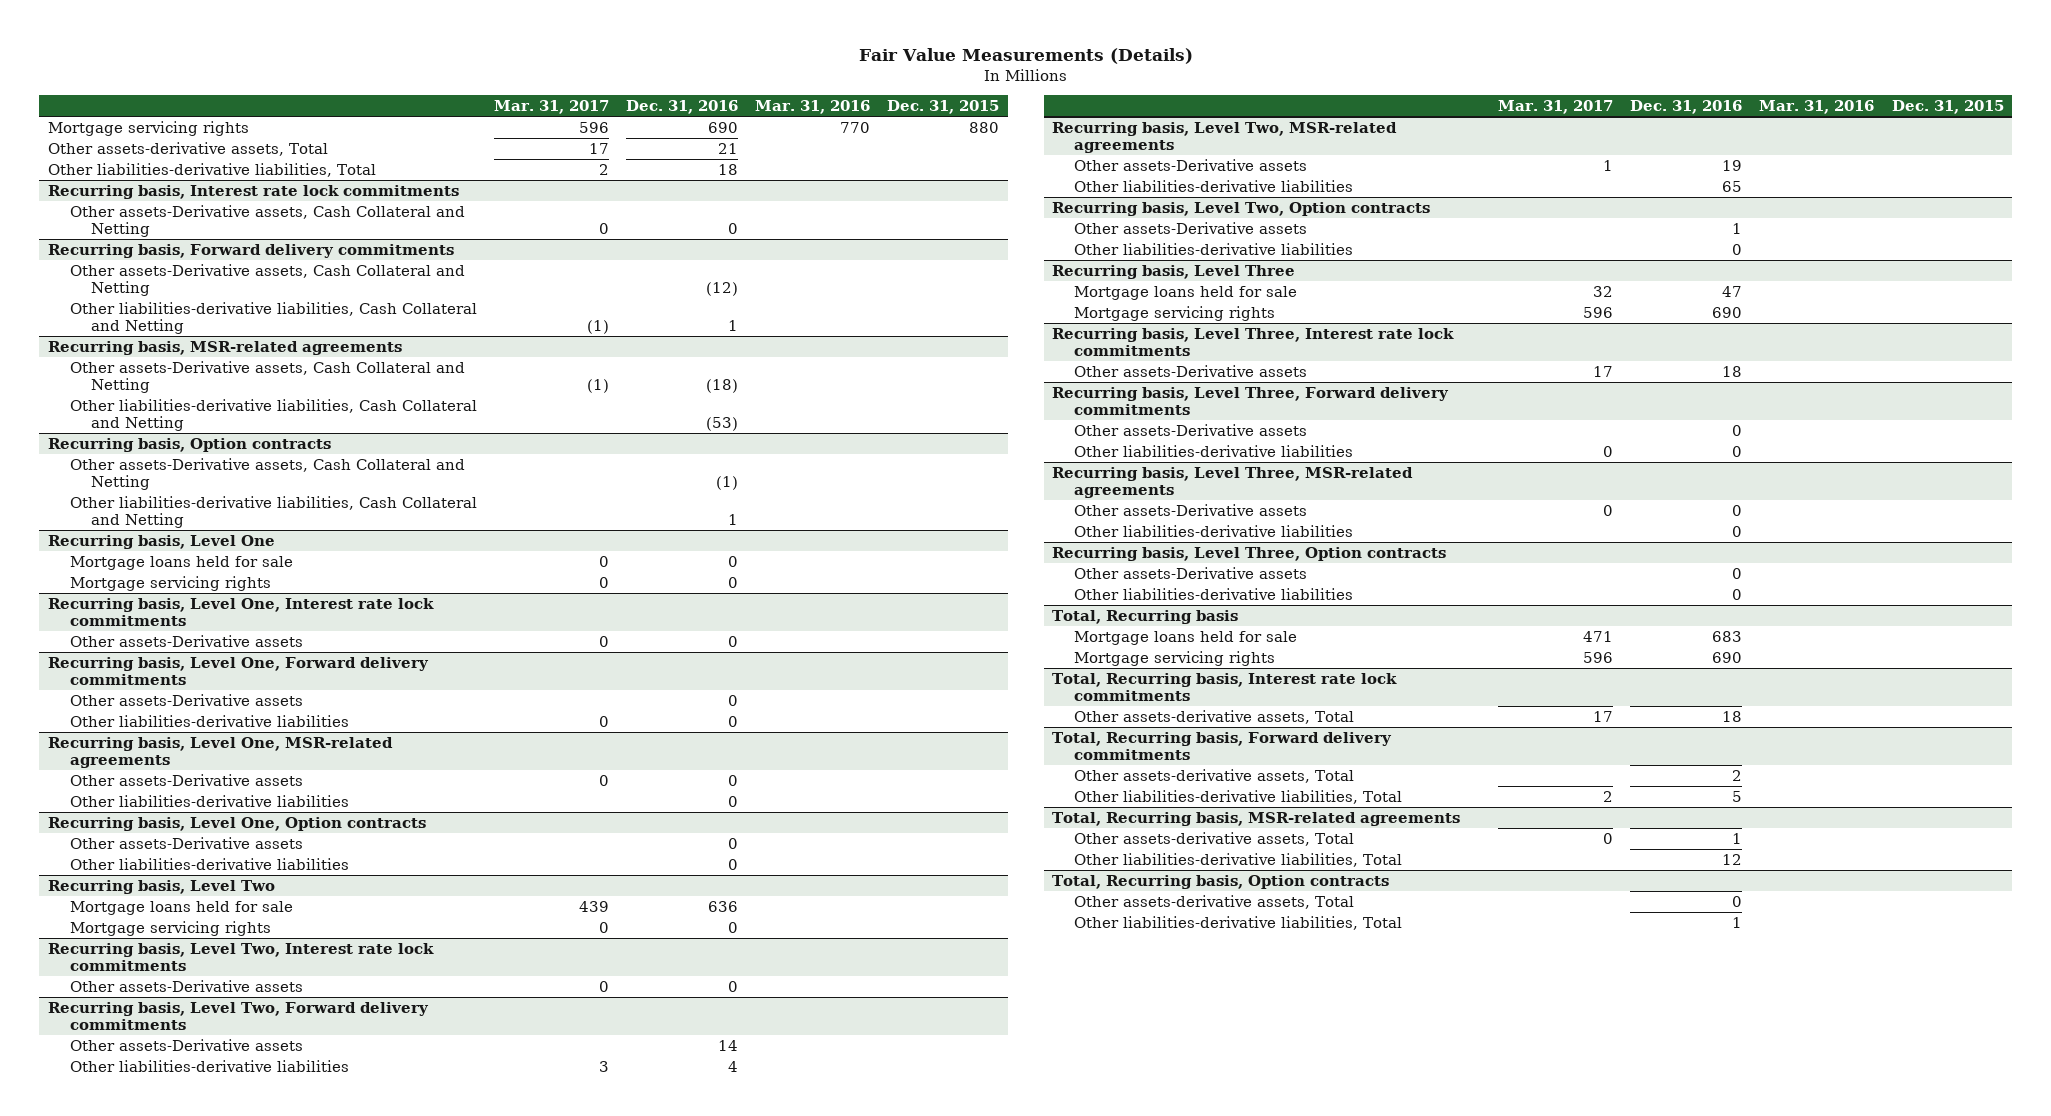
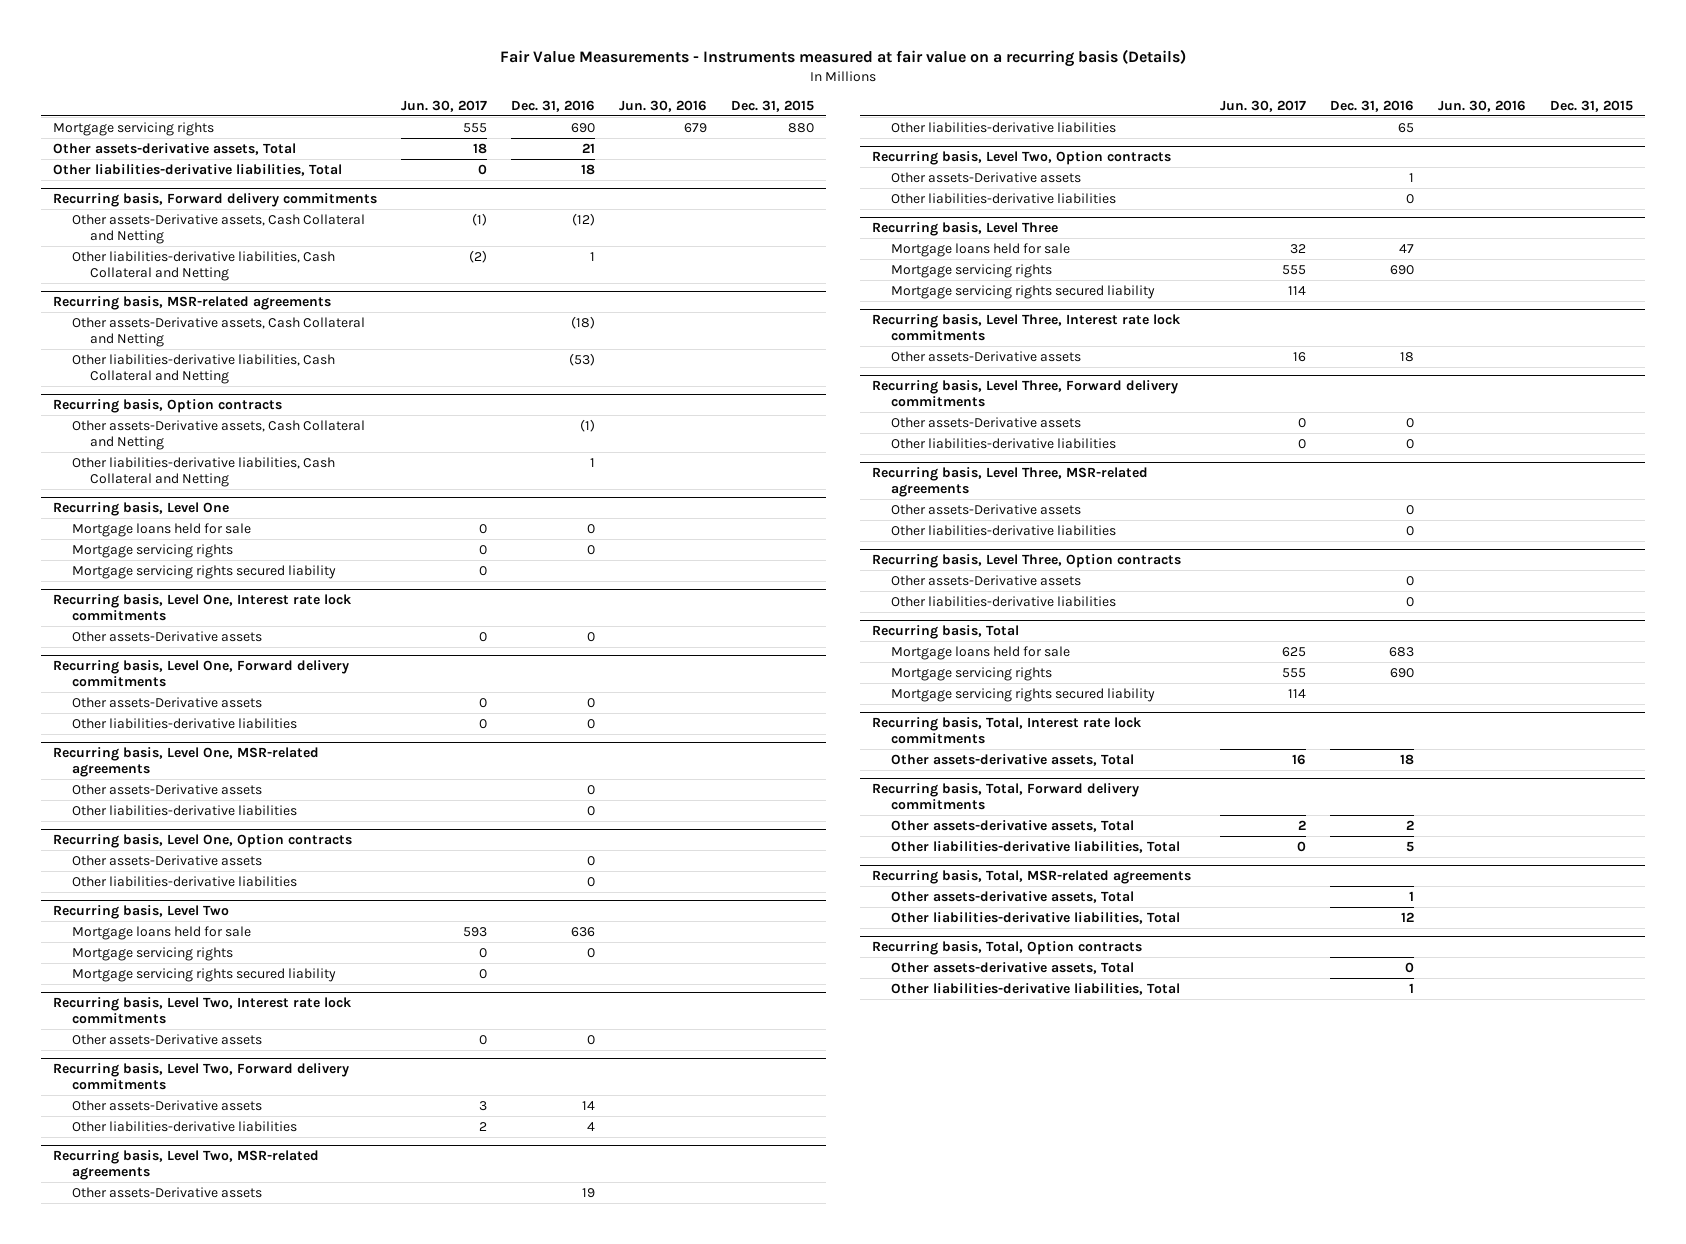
[858,48,1193,65] Fair Value Measurements (Details) -> [499,49,1186,68] Fair Value Measurements - Instruments measured at fair value on a recurring basis (Details)
[493,99,609,114] Mar. 31, 2017 -> none
[755,99,871,114] Mar. 31, 2016 -> none
none -> [400,99,487,112] Jun. 30, 2017
none -> [618,99,707,112] Jun. 30, 2016
[47,184,459,199] Recurring basis, Interest rate lock commitments -> none
[69,204,465,237] Other assets-Derivative assets, Cash Collateral and Netting -> none
none -> [71,564,336,579] Mortgage servicing rights secured liability
none -> [71,967,336,982] Mortgage servicing rights secured liability
none -> [890,284,1155,299] Mortgage servicing rights secured liability
[1052,609,1239,624] Total, Recurring basis -> [872,624,1020,639] Recurring basis, Total
none -> [890,687,1155,702] Mortgage servicing rights secured liability
[1052,672,1398,701] Total, Recurring basis, Interest rate lock commitments -> [872,716,1143,745] Recurring basis, Total, Interest rate lock commitments
[1052,731,1393,760] Total, Recurring basis, Forward delivery commitments -> [872,782,1140,811] Recurring basis, Total, Forward delivery commitments
[1052,811,1461,826] Total, Recurring basis, MSR-related agreements -> [872,869,1192,884] Recurring basis, Total, MSR-related agreements
[1052,874,1390,889] Total, Recurring basis, Option contracts -> [872,940,1143,955] Recurring basis, Total, Option contracts

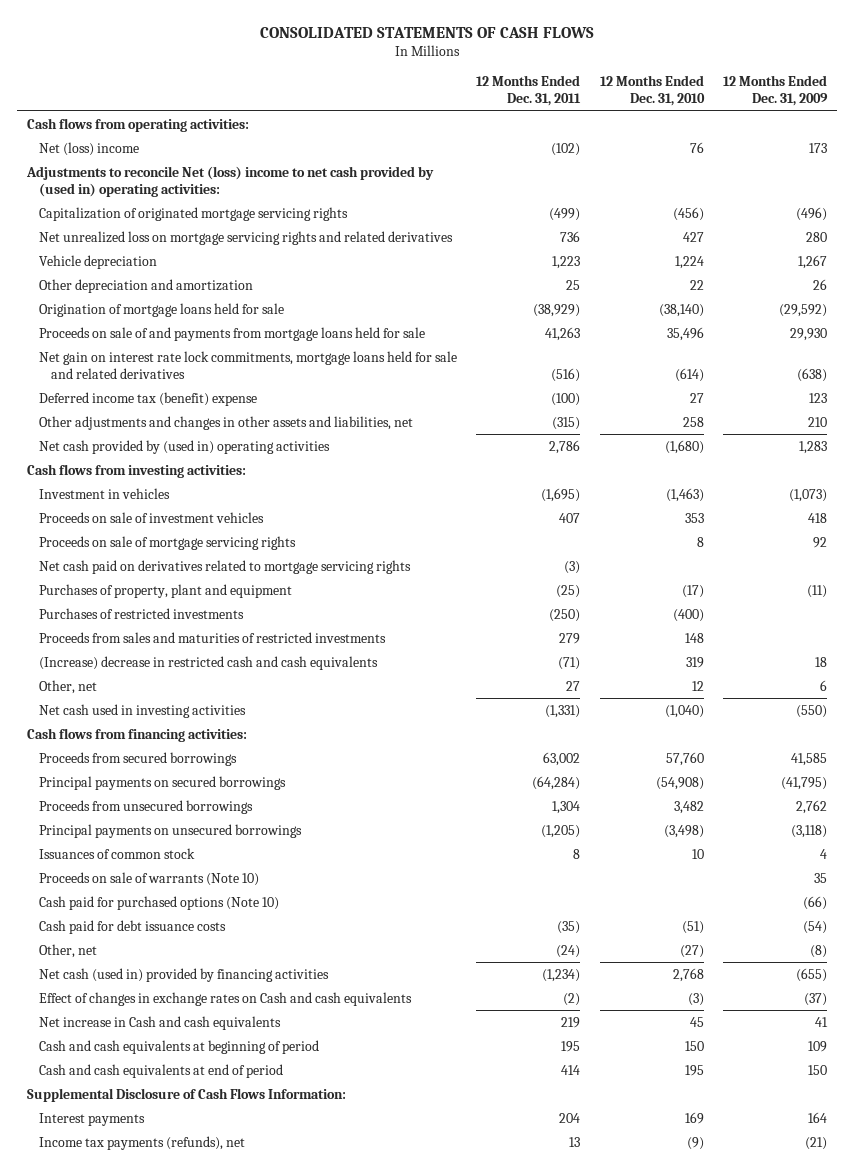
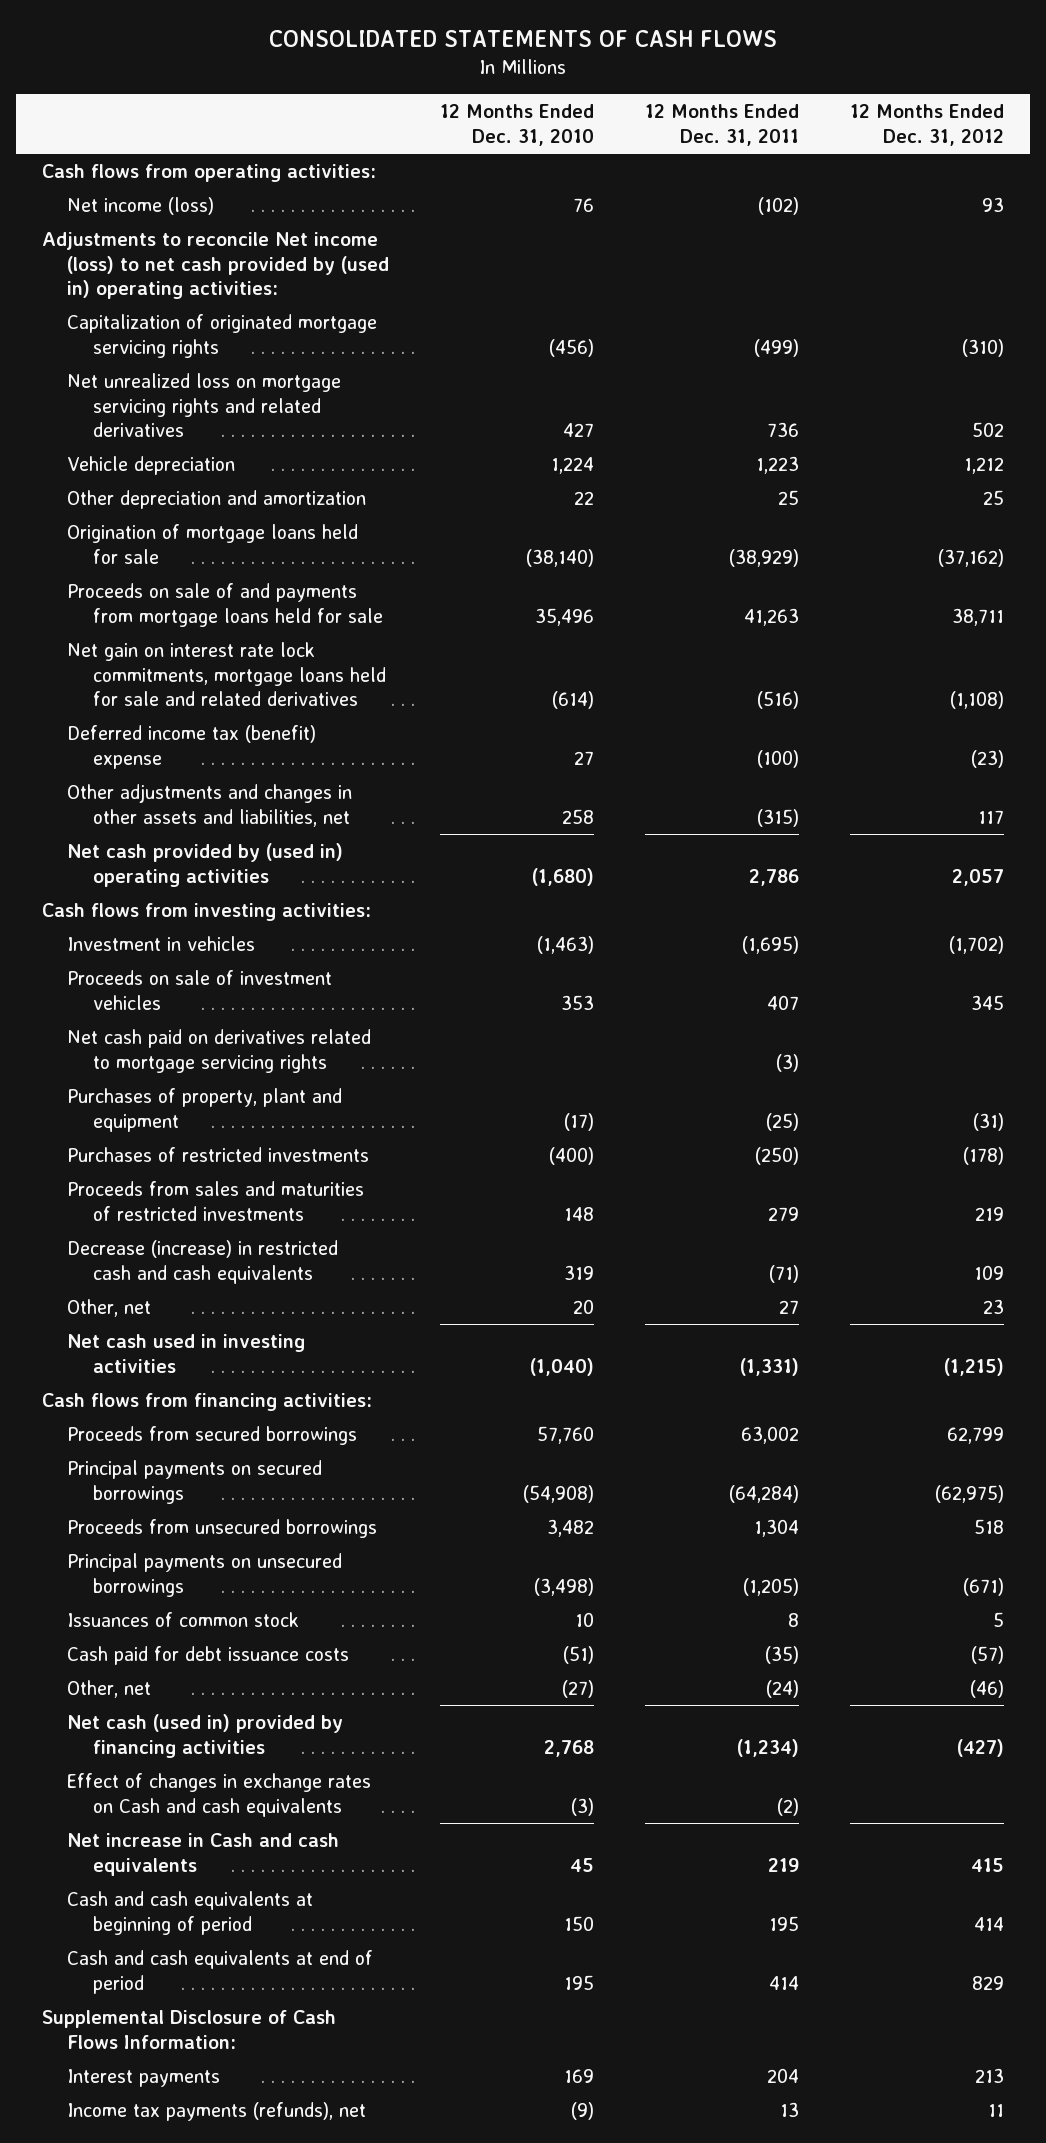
[722,74,828,106] 12 Months Ended Dec. 31, 2009 -> none
none -> [850,104,1005,146] 12 Months Ended Dec. 31, 2012
[39,141,140,156] Net (loss) income -> [67,196,215,215] Net income (loss)
[26,165,435,197] Adjustments to reconcile Net (loss) income to net cash provided by (used in) operating activities: -> [41,231,390,300] Adjustments to reconcile Net income (loss) to net cash provided by (used in) operating activities:
[39,535,297,550] Proceeds on sale of mortgage servicing rights -> none
[39,655,379,670] (Increase) decrease in restricted cash and cash equivalents -> [67,1239,339,1284] Decrease (increase) in restricted cash and cash equivalents
[691,680,704,691] 12 -> [573,1298,595,1314] 20
[39,871,260,886] Proceeds on sale of warrants (Note 10) -> none
[39,895,280,910] Cash paid for purchased options (Note 10) -> none

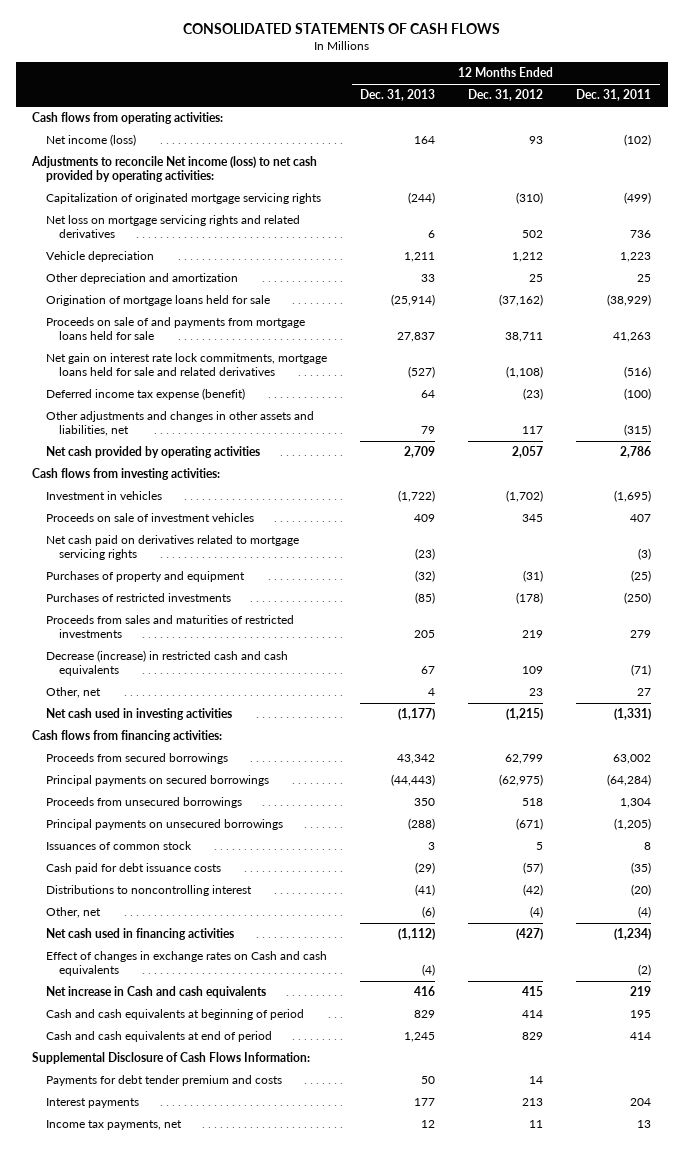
[440,104,595,146] 12 Months Ended Dec. 31, 2010 -> none
none -> [359,89,435,102] Dec. 31, 2013
[41,231,390,300] Adjustments to reconcile Net income (loss) to net cash provided by (used in) operating activities: -> [31,156,318,183] Adjustments to reconcile Net income (loss) to net cash provided by operating activities:
[67,372,342,438] Net unrealized loss on mortgage servicing rights and related derivatives -> [45,215,300,239] Net loss on mortgage servicing rights and related derivatives
[67,724,317,769] Deferred income tax (benefit) expense -> [45,388,245,401] Deferred income tax expense (benefit)
[67,842,344,887] Net cash provided by (used in) operating activities -> [45,446,260,459] Net cash provided by operating activities
[67,1087,343,1132] Purchases of property, plant and equipment -> [45,571,245,583] Purchases of property and equipment
none -> [45,885,252,897] Distributions to noncontrolling interest
[766,1679,800,1698] (24) -> [638,906,652,919] (4)
[970,1679,1005,1698] (46) -> [530,906,544,919] (4)
[67,1713,344,1758] Net cash (used in) provided by financing activities -> [45,928,234,941] Net cash used in financing activities
none -> [45,1075,282,1087] Payments for debt tender premium and costs
[67,2101,367,2121] Income tax payments (refunds), net -> [45,1120,182,1131] Income tax payments, net

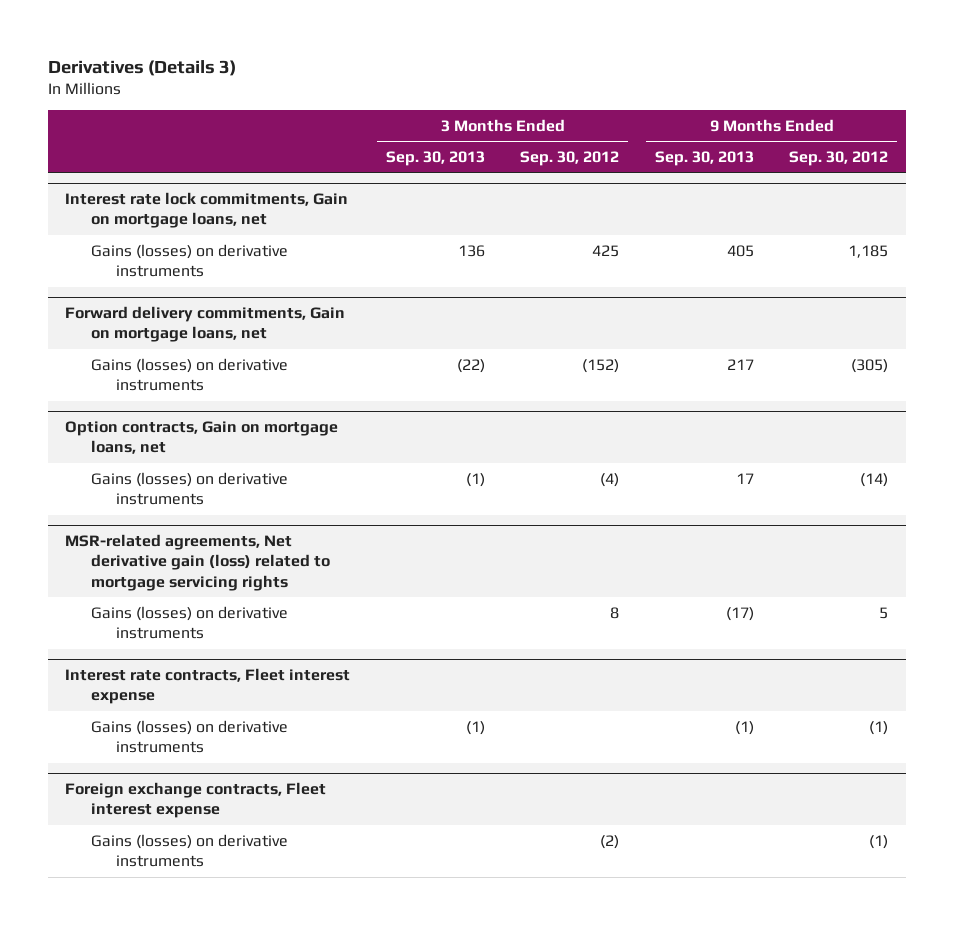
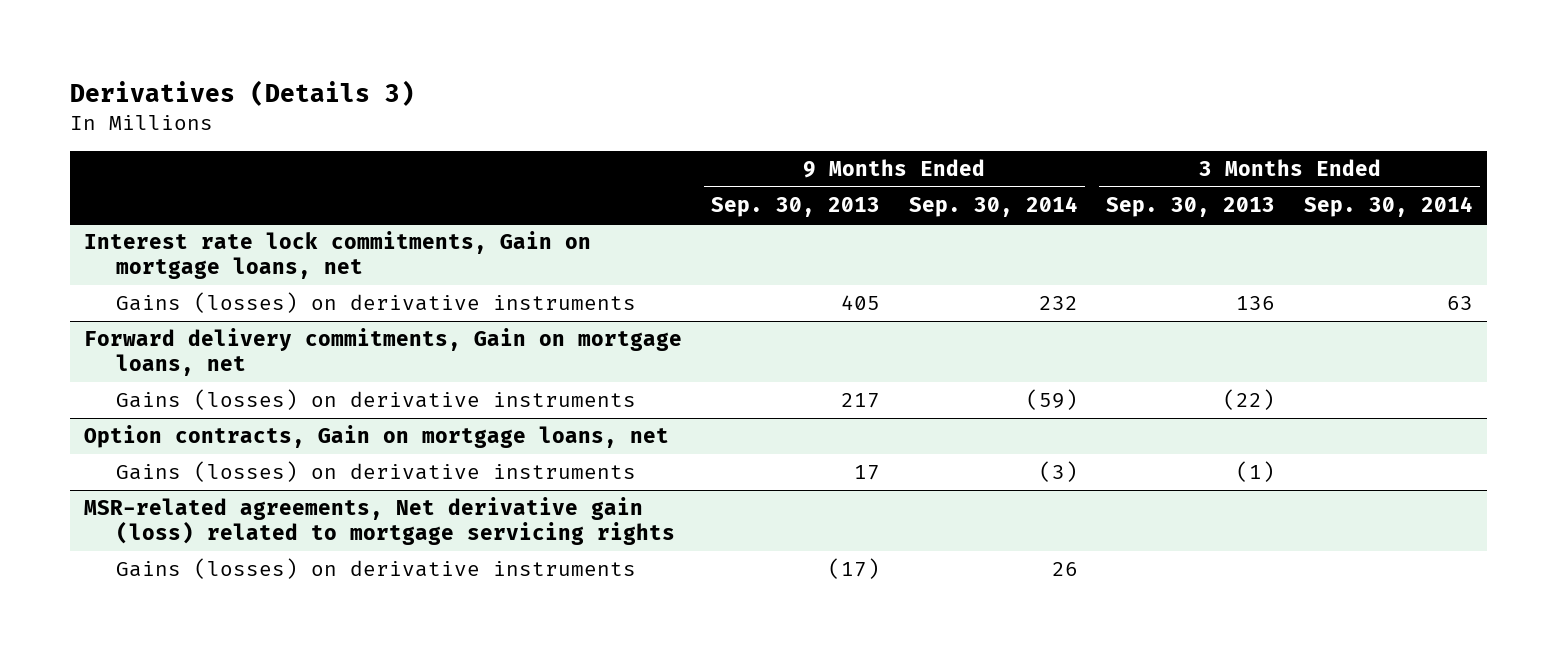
[520,151,620,167] Sep. 30, 2012 -> none
[789,151,889,167] Sep. 30, 2012 -> none
none -> [908,196,1078,218] Sep. 30, 2014
none -> [1303,196,1473,218] Sep. 30, 2014
[65,667,351,705] Interest rate contracts, Fleet interest expense -> none
[90,719,288,754] Gains (losses) on derivative instruments -> none
[65,781,327,819] Foreign exchange contracts, Fleet interest expense -> none
[90,833,288,868] Gains (losses) on derivative instruments -> none

